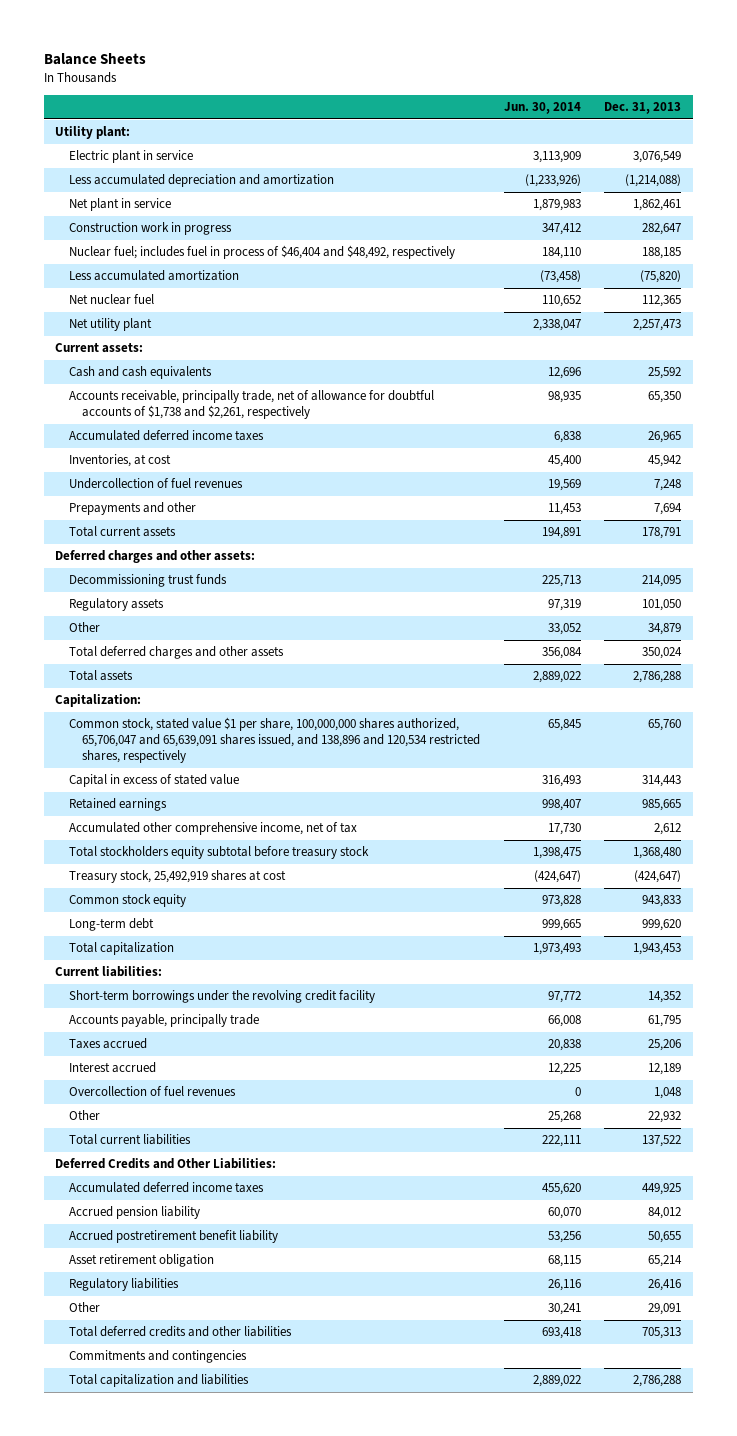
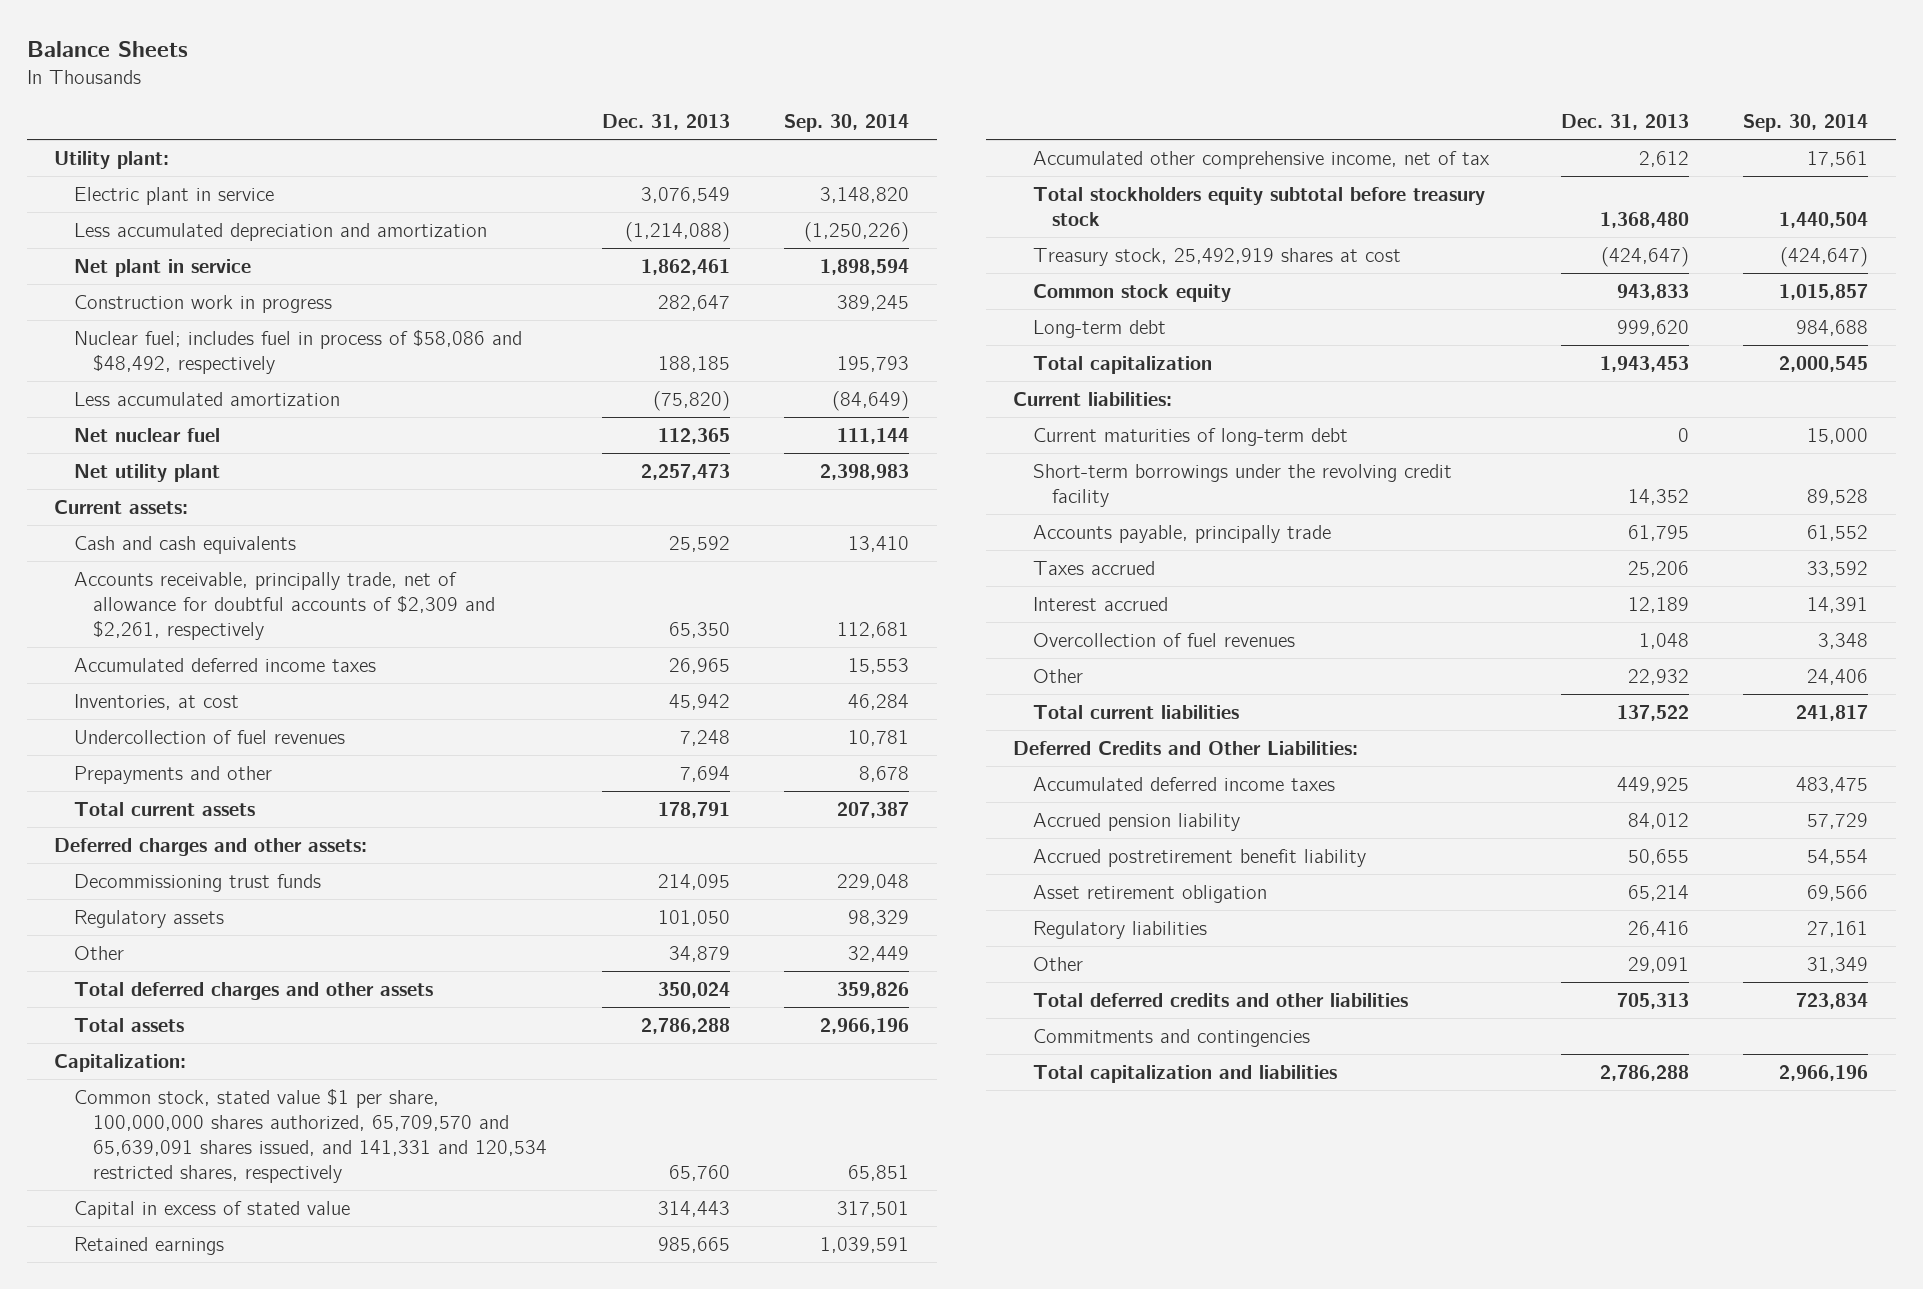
[503,102,581,115] Jun. 30, 2014 -> none
none -> [784,114,910,133] Sep. 30, 2014
[68,245,455,260] Nuclear fuel; includes fuel in process of $46,404 and $48,492, respectively -> [73,329,522,374] Nuclear fuel; includes fuel in process of $58,086 and $48,492, respectively
[68,390,434,420] Accounts receivable, principally trade, net of allowance for doubtful accounts of $1,738 and $2,261, respectively -> [73,571,495,640] Accounts receivable, principally trade, net of allowance for doubtful accounts of $2,309 and $2,261, respectively
[68,717,481,763] Common stock, stated value $1 per share, 100,000,000 shares authorized, 65,706,047 and 65,639,091 shares issued, and 138,896 and 120,534 restricted shares, respectively -> [73,1088,547,1183] Common stock, stated value $1 per share, 100,000,000 shares authorized, 65,709,570 and 65,639,091 shares issued, and 141,331 and 120,534 restricted shares, respectively
none -> [1032,427,1348,446] Current maturities of long-term debt

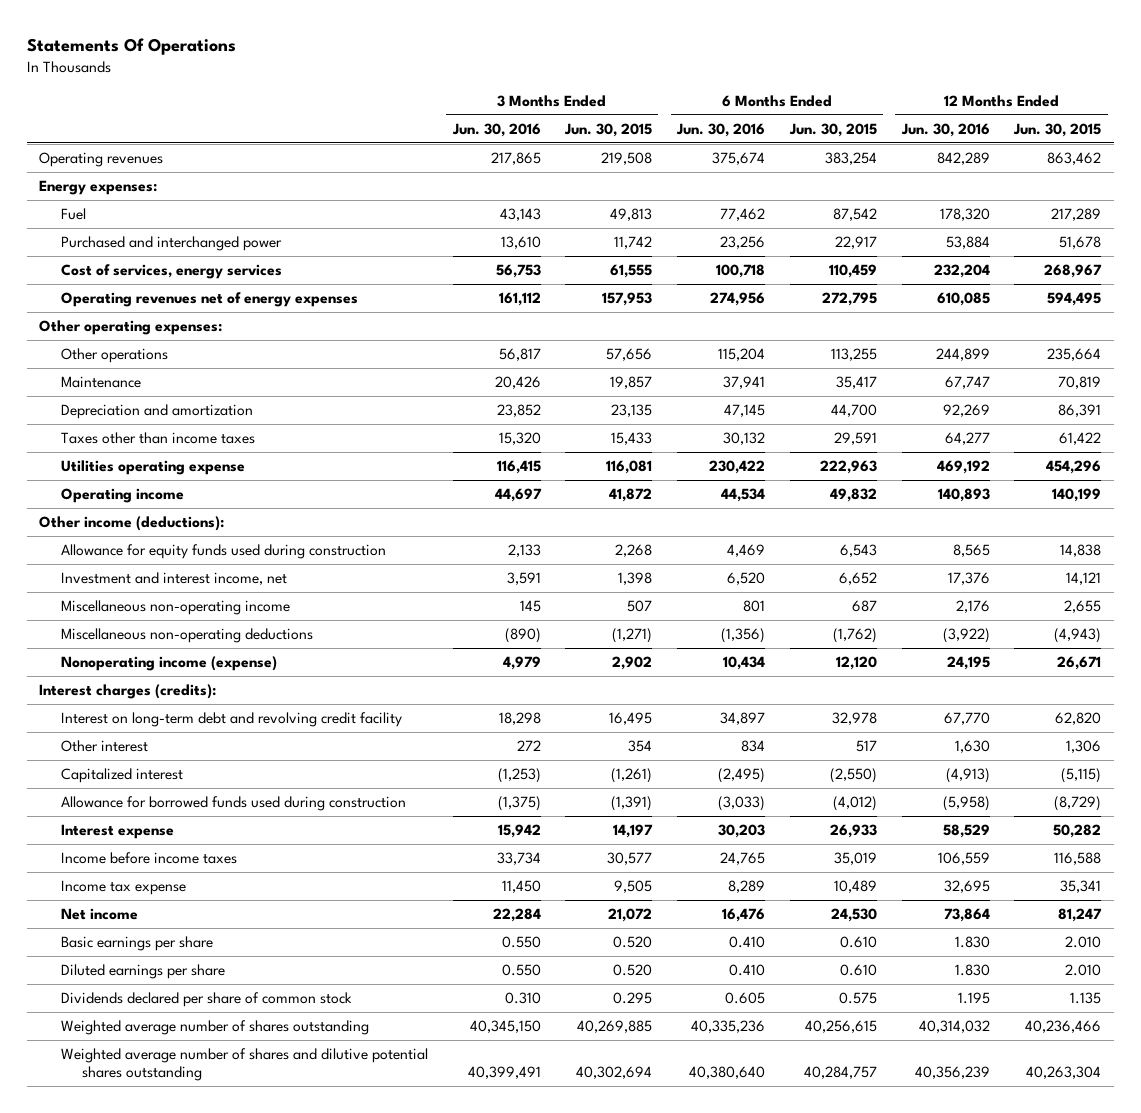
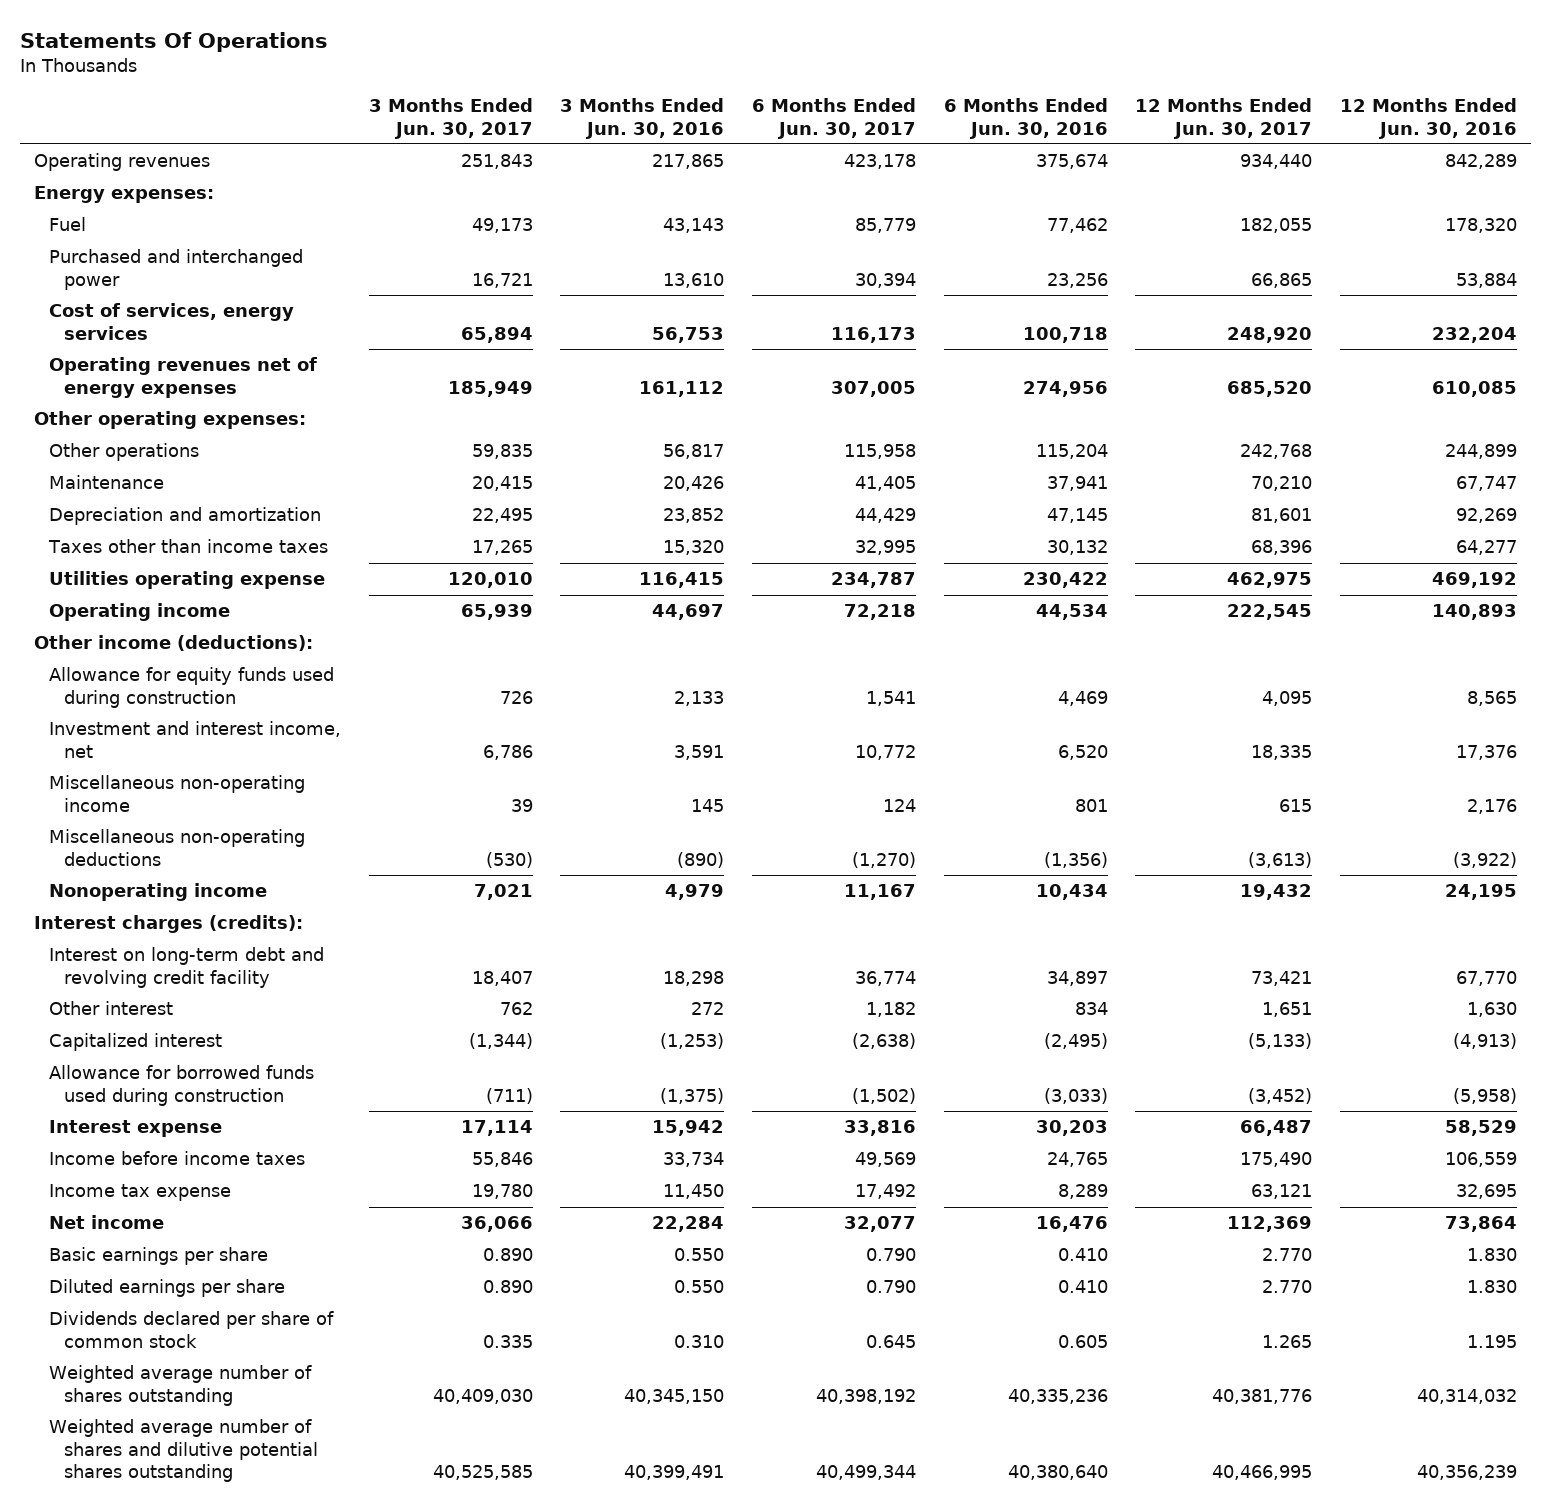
[564,122,653,137] Jun. 30, 2015 -> none
[788,122,877,137] Jun. 30, 2015 -> none
[1013,122,1102,137] Jun. 30, 2015 -> none
none -> [368,98,533,139] 3 Months Ended Jun. 30, 2017
none -> [751,98,916,139] 6 Months Ended Jun. 30, 2017
none -> [1135,98,1313,139] 12 Months Ended Jun. 30, 2017
[60,655,277,671] Nonoperating income (expense) -> [48,883,267,902] Nonoperating income

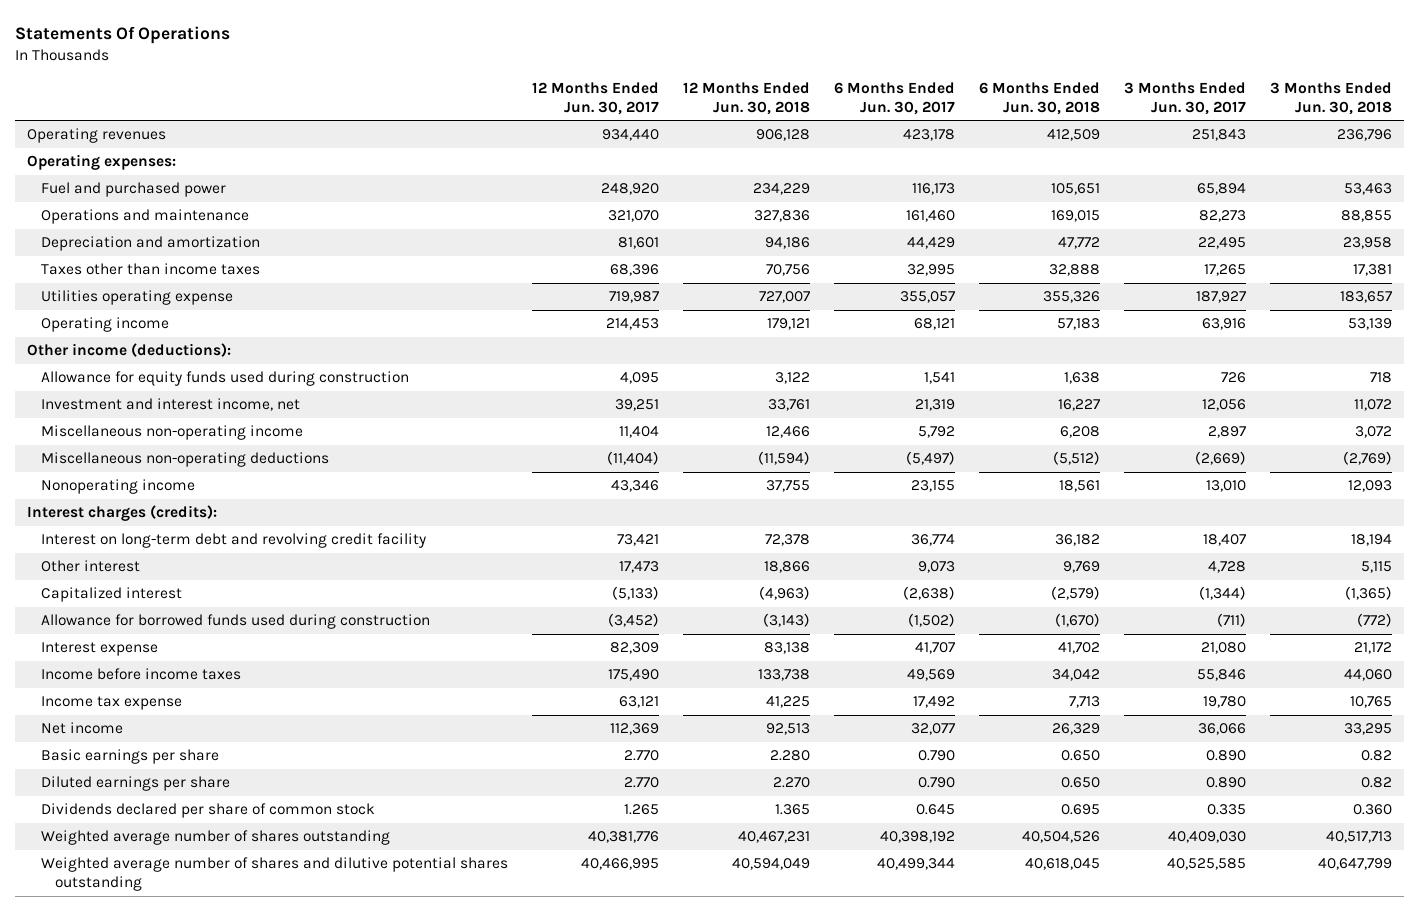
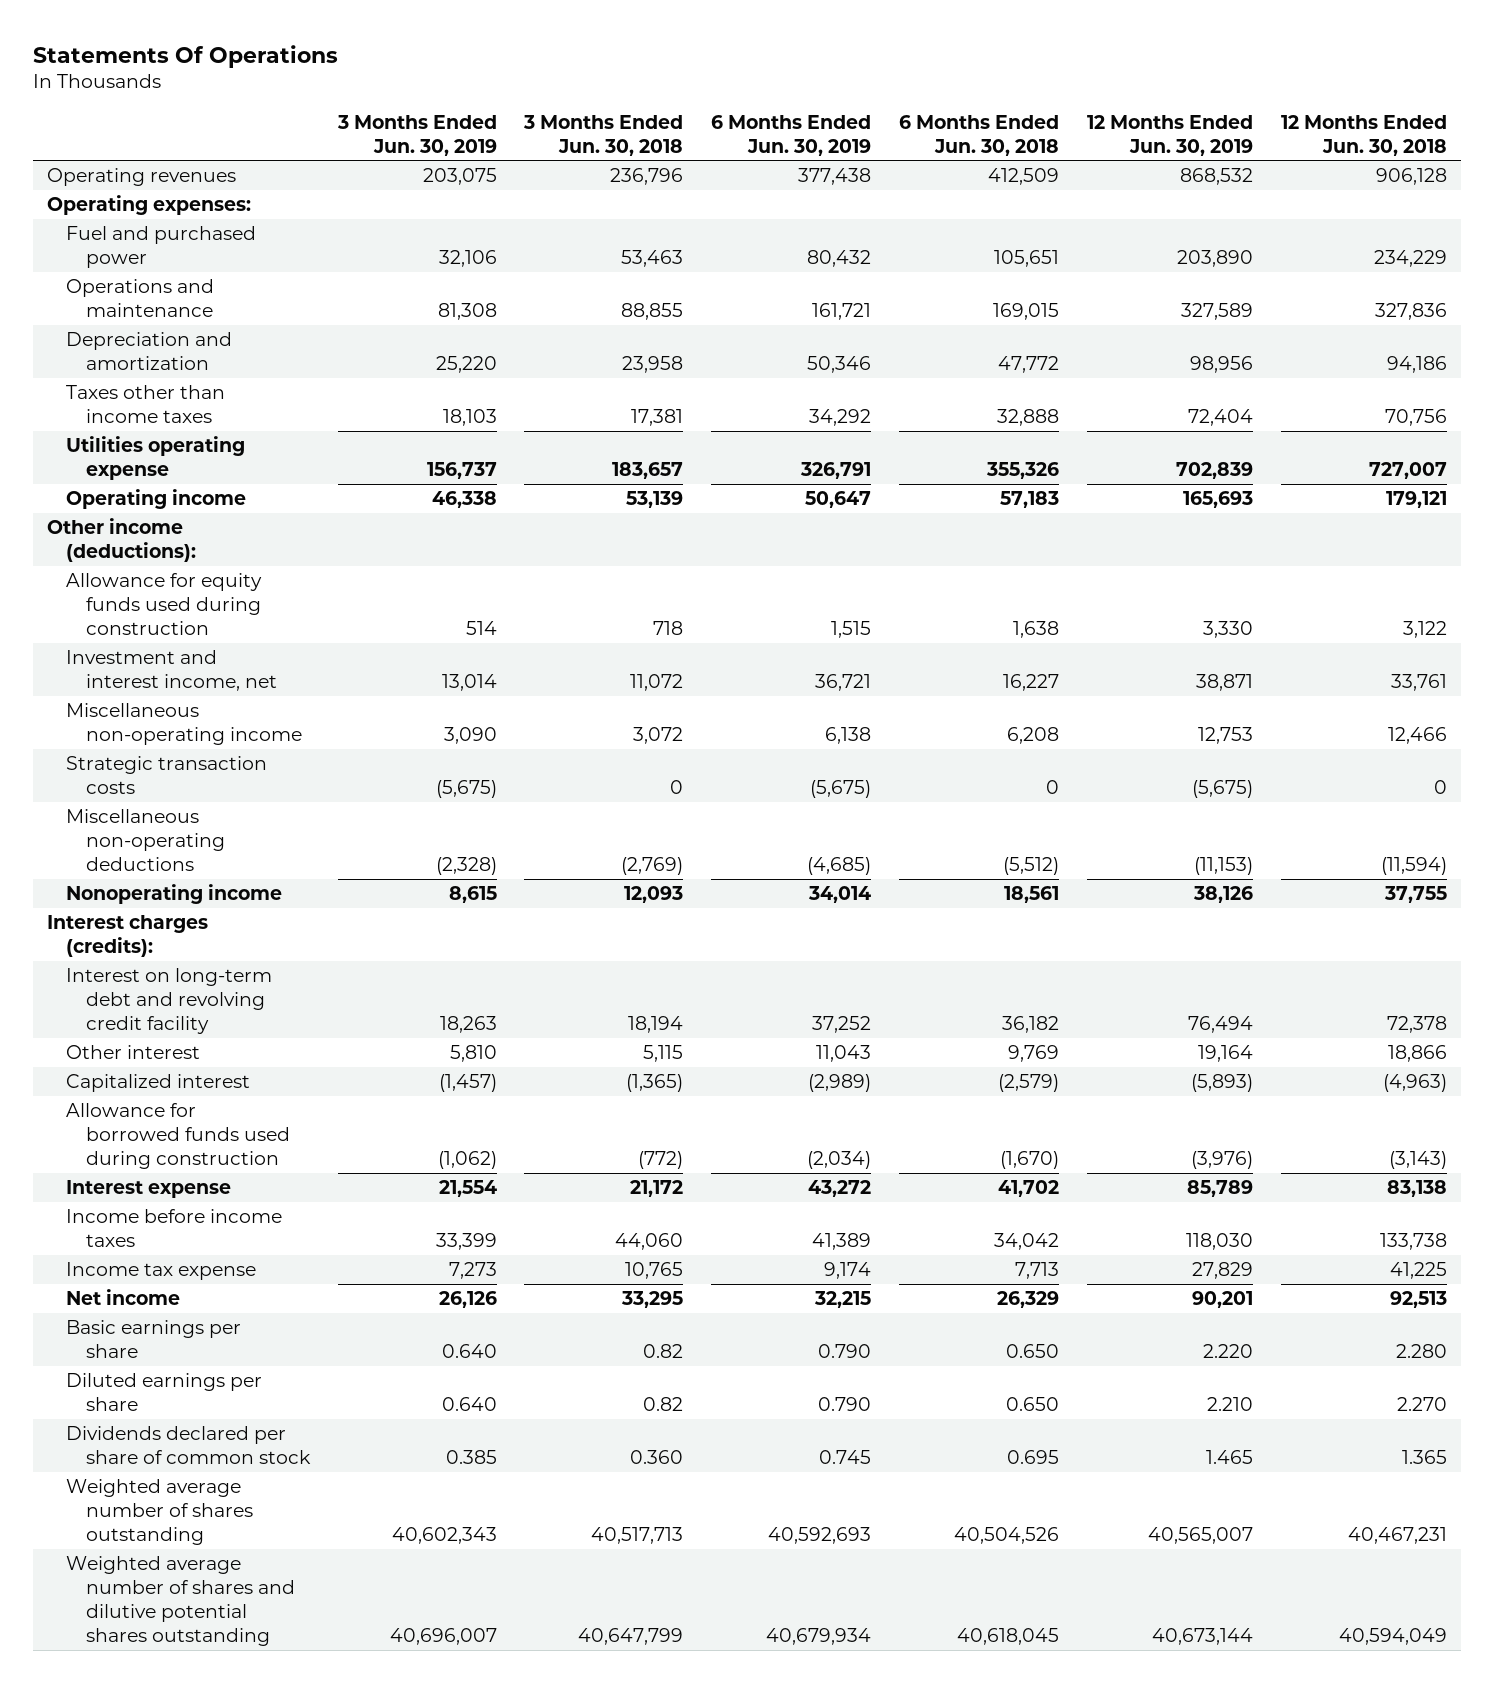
[532,82,660,115] 12 Months Ended Jun. 30, 2017 -> none
[833,82,955,115] 6 Months Ended Jun. 30, 2017 -> none
[1123,82,1246,115] 3 Months Ended Jun. 30, 2017 -> none
none -> [336,114,497,156] 3 Months Ended Jun. 30, 2019
none -> [711,114,872,156] 6 Months Ended Jun. 30, 2019
none -> [1087,114,1254,156] 12 Months Ended Jun. 30, 2019
none -> [66,756,268,795] Strategic transaction costs

